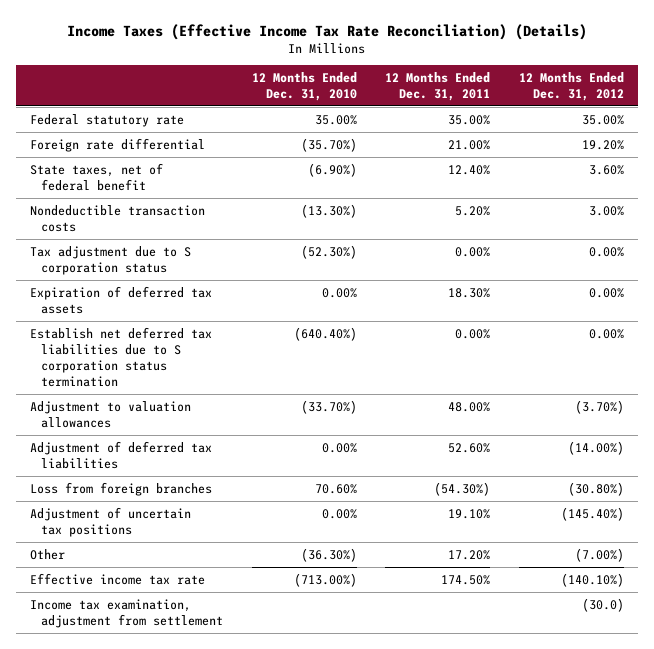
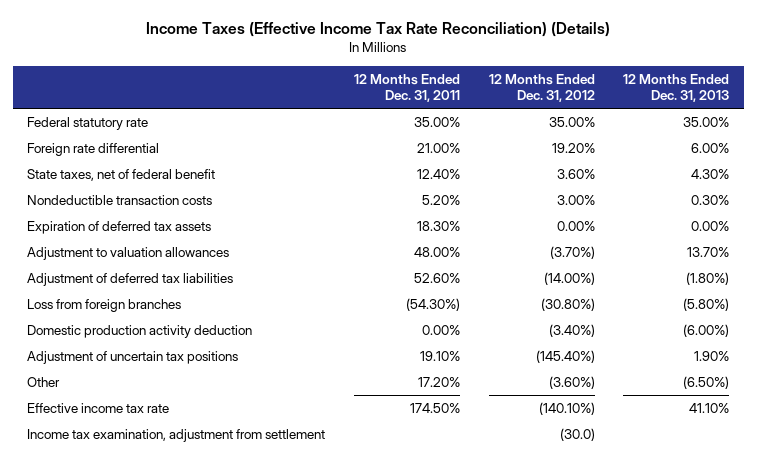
[251,71,357,102] 12 Months Ended Dec. 31, 2010 -> none
none -> [623,74,730,103] 12 Months Ended Dec. 31, 2013
[30,245,192,275] Tax adjustment due to S corporation status -> none
[30,326,213,388] Establish net deferred tax liabilities due to S corporation status termination -> none
none -> [27,325,253,339] Domestic production activity deduction
[574,547,624,562] (7.00%) -> [548,376,595,390] (3.60%)

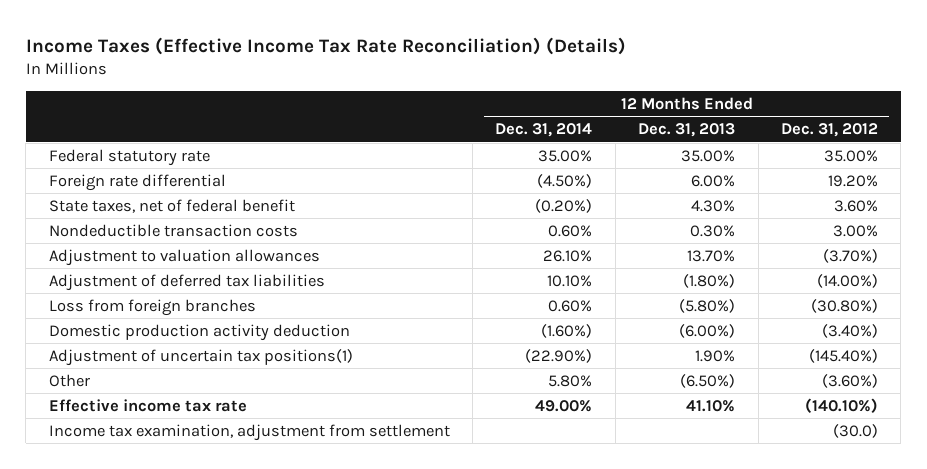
[354,74,461,103] 12 Months Ended Dec. 31, 2011 -> none
none -> [495,123,593,138] Dec. 31, 2014
[27,221,212,235] Expiration of deferred tax assets -> none
[27,351,239,365] Adjustment of uncertain tax positions -> [48,348,353,366] Adjustment of uncertain tax positions(1)

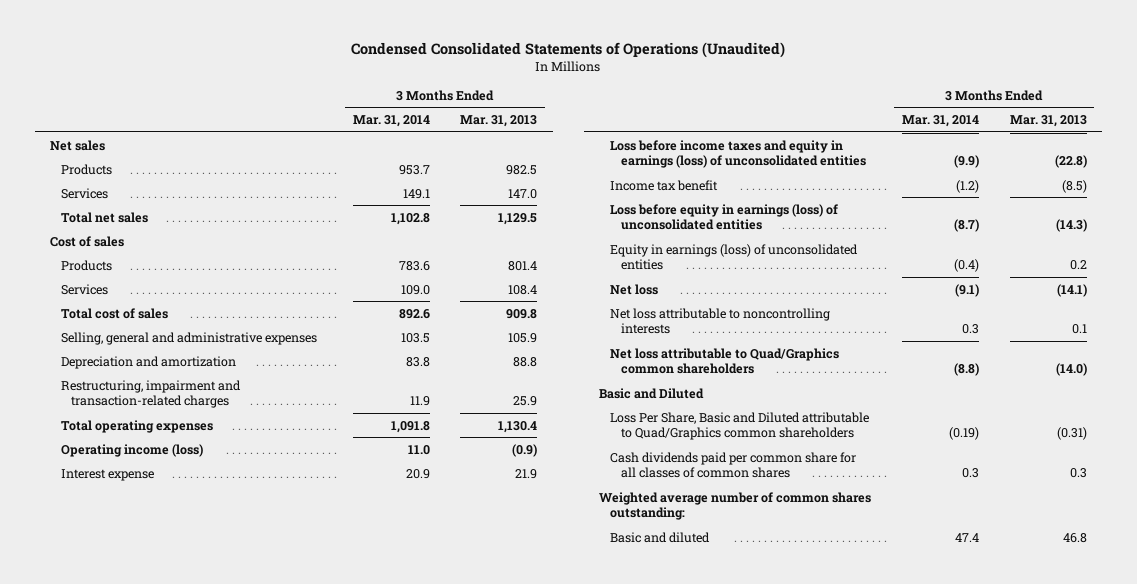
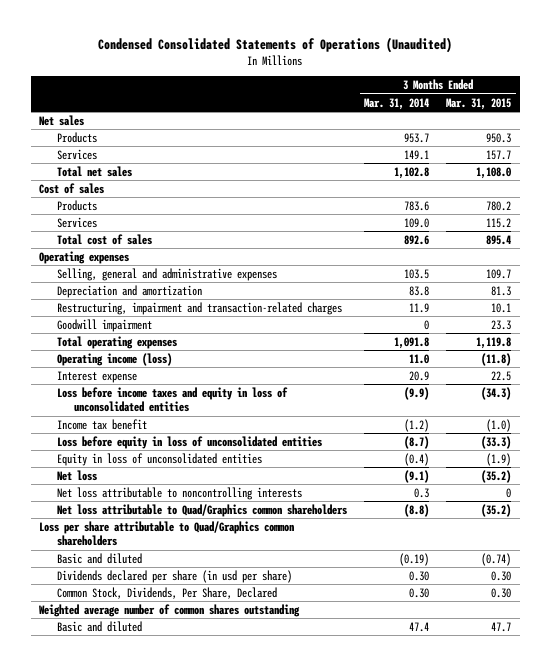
[460,115,538,128] Mar. 31, 2013 -> none
none -> [446,97,512,110] Mar. 31, 2015
none -> [39,250,130,264] Operating expenses
none -> [56,318,152,332] Goodwill impairment
[610,139,866,168] Loss before income taxes and equity in earnings (loss) of unconsolidated entities -> [56,386,288,413] Loss before income taxes and equity in loss of unconsolidated entities
[610,203,839,230] Loss before equity in earnings (loss) of unconsolidated entities -> [56,435,322,449] Loss before equity in loss of unconsolidated entities
[610,243,859,270] Equity in earnings (loss) of unconsolidated entities -> [56,452,262,466] Equity in loss of unconsolidated entities
[599,387,705,399] Basic and Diluted -> none
none -> [39,520,295,547] Loss per share attributable to Quad/Graphics common shareholders
[610,411,870,440] Loss Per Share, Basic and Diluted attributable to Quad/Graphics common shareholders -> [56,552,142,564] Basic and diluted
[610,451,857,478] Cash dividends paid per common share for all classes of common shares -> [56,569,292,583] Dividends declared per share (in usd per share)
[961,467,979,478] 0.3 -> [409,570,430,581] 0.30
none -> [56,586,277,599] Common Stock, Dividends, Per Share, Declared
[599,491,872,520] Weighted average number of common shares outstanding: -> [39,603,301,617] Weighted average number of common shares outstanding

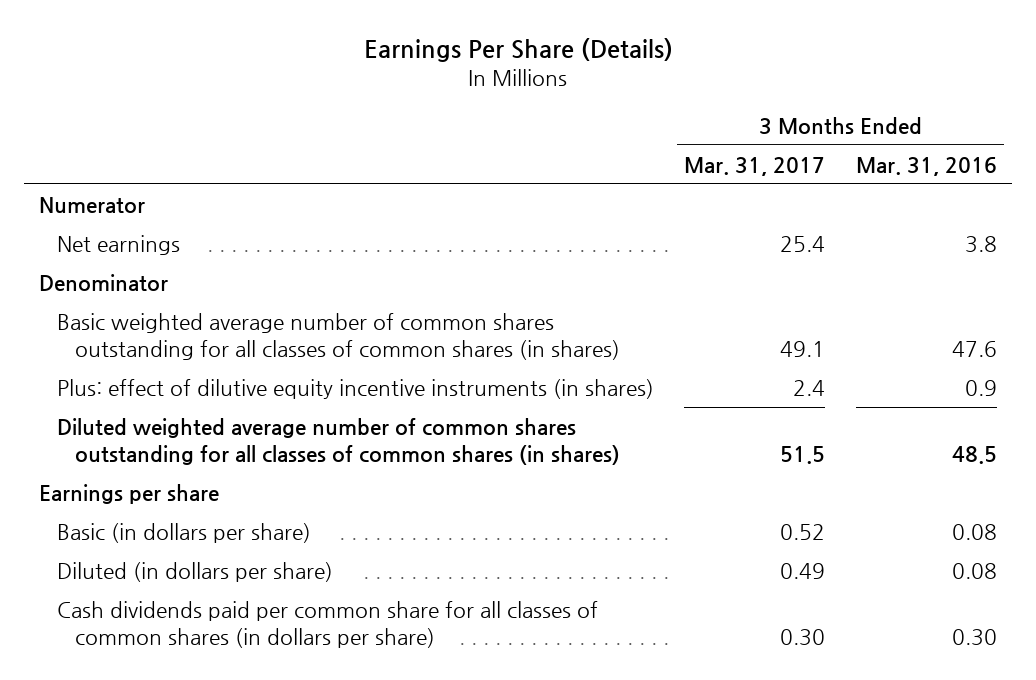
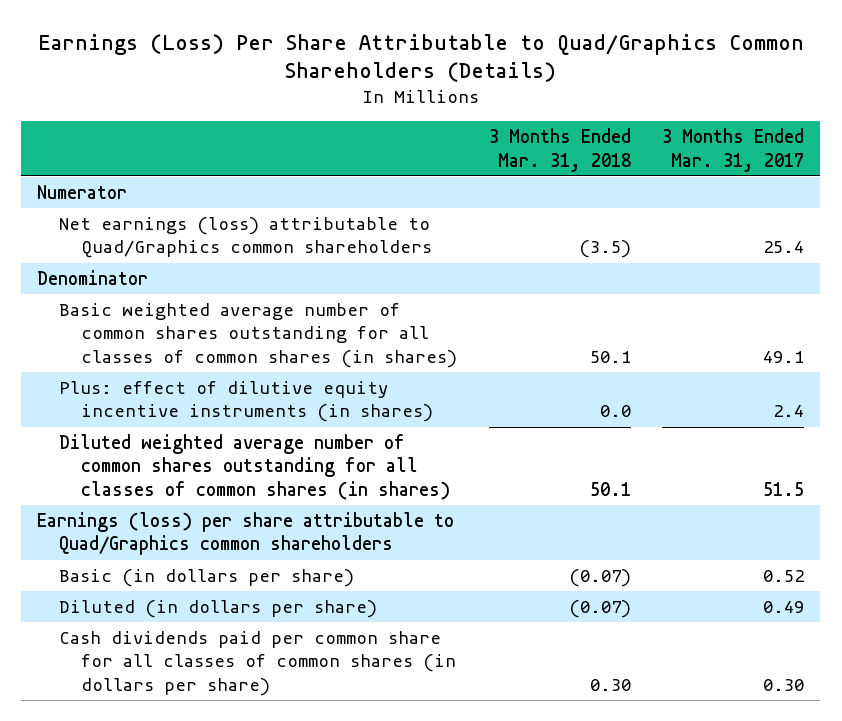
[363,37,673,62] Earnings Per Share (Details) -> [37,33,804,83] Earnings (Loss) Per Share Attributable to Quad/Graphics Common Shareholders (Details)
[855,156,997,176] Mar. 31, 2016 -> none
none -> [488,128,631,172] 3 Months Ended Mar. 31, 2018
[57,234,181,255] Net earnings -> [59,216,432,259] Net earnings (loss) attributable to Quad/Graphics common shareholders
[39,483,220,504] Earnings per share -> [37,511,455,556] Earnings (loss) per share attributable to Quad/Graphics common shareholders

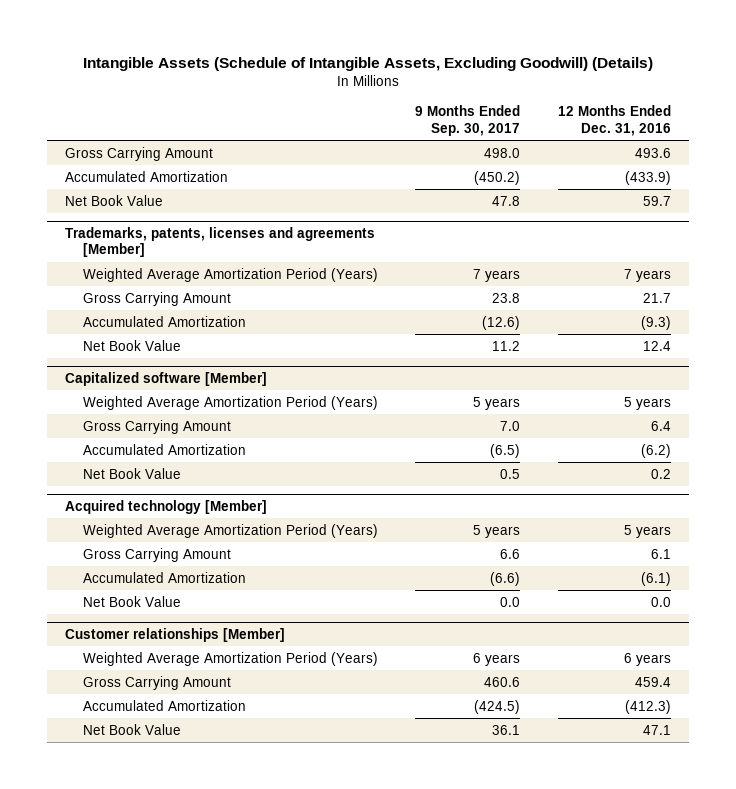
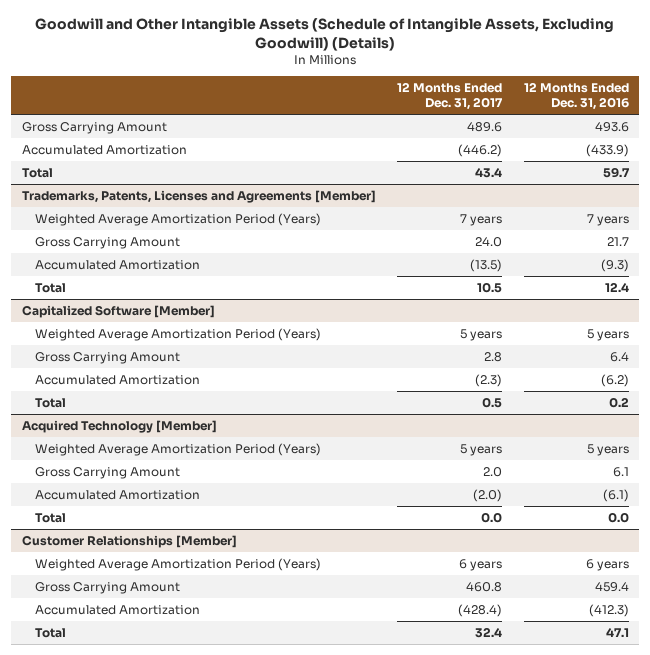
[82,56,653,71] Intangible Assets (Schedule of Intangible Assets, Excluding Goodwill) (Details) -> [35,18,615,52] Goodwill and Other Intangible Assets (Schedule of Intangible Assets, Excluding Goodwill) (Details)
[415,105,521,136] 9 Months Ended Sep. 30, 2017 -> none
none -> [397,82,504,111] 12 Months Ended Dec. 31, 2017
[65,194,164,206] Net Book Value -> [21,168,53,179] Total
[65,227,376,258] Trademarks, patents, licenses and agreements [Member] -> [21,190,376,204] Trademarks, Patents, Licenses and Agreements [Member]
[83,339,182,351] Net Book Value -> [34,283,66,294] Total
[65,372,268,387] Capitalized software [Member] -> [21,305,215,319] Capitalized Software [Member]
[83,467,182,479] Net Book Value -> [34,398,66,409] Total
[65,500,268,515] Acquired technology [Member] -> [21,420,217,434] Acquired Technology [Member]
[83,595,182,607] Net Book Value -> [34,513,66,524] Total
[65,628,286,643] Customer relationships [Member] -> [21,535,237,549] Customer Relationships [Member]
[83,723,182,735] Net Book Value -> [34,628,66,639] Total

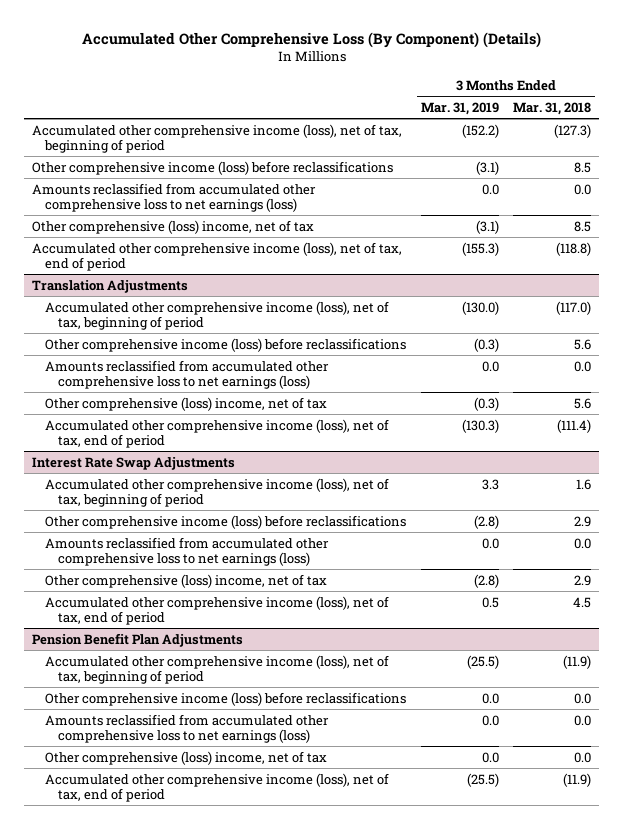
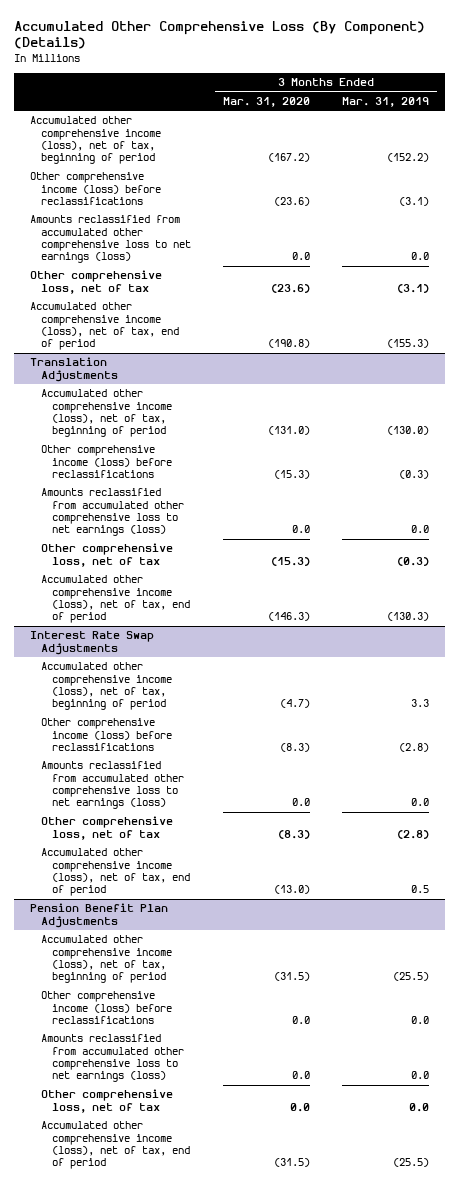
[513,101,592,115] Mar. 31, 2018 -> none
none -> [223,96,311,107] Mar. 31, 2020
[31,219,314,234] Other comprehensive (loss) income, net of tax -> [30,270,163,294] Other comprehensive loss, net of tax
[45,396,328,411] Other comprehensive (loss) income, net of tax -> [41,543,174,567] Other comprehensive loss, net of tax
[45,573,328,588] Other comprehensive (loss) income, net of tax -> [41,816,174,840] Other comprehensive loss, net of tax
[45,750,328,765] Other comprehensive (loss) income, net of tax -> [41,1089,174,1113] Other comprehensive loss, net of tax

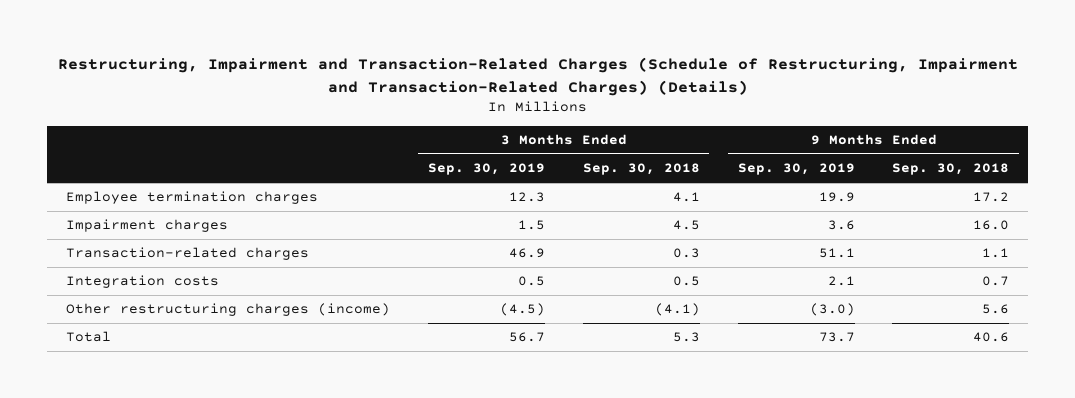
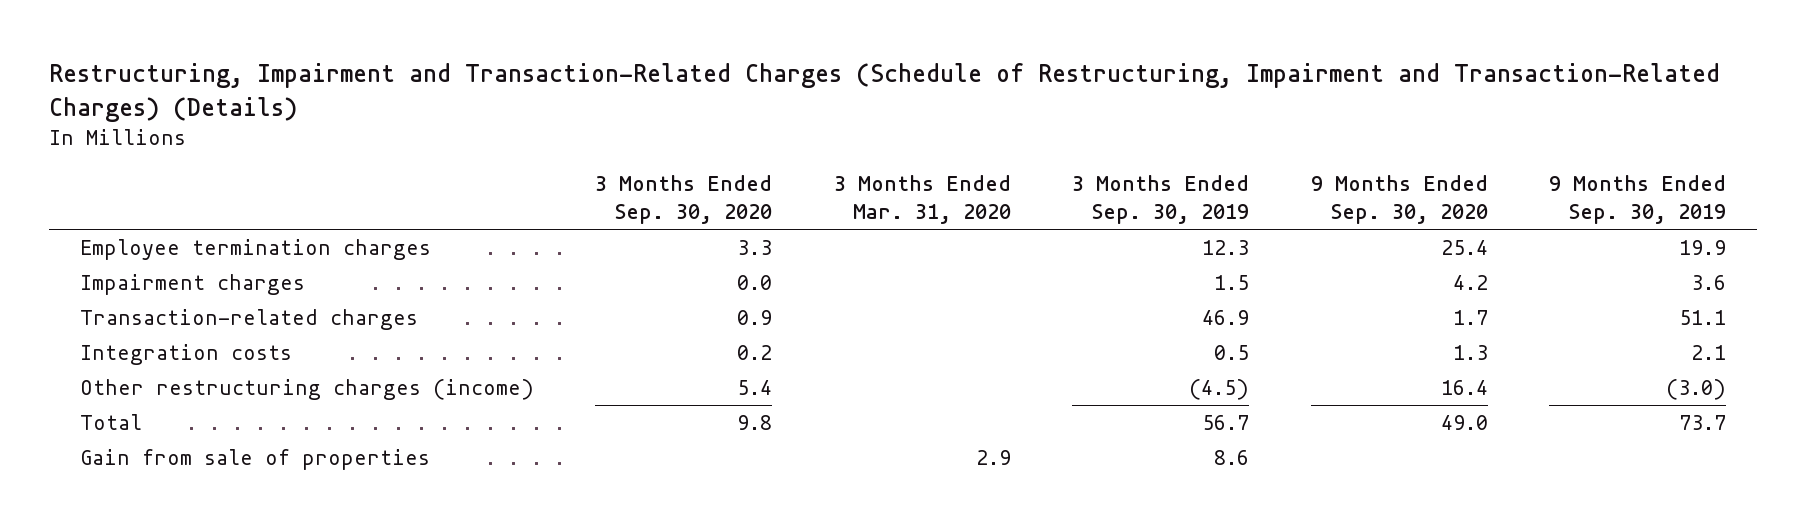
[582,163,700,176] Sep. 30, 2018 -> none
[892,163,1010,176] Sep. 30, 2018 -> none
none -> [595,175,773,224] 3 Months Ended Sep. 30, 2020
none -> [833,175,1011,224] 3 Months Ended Mar. 31, 2020
none -> [1310,175,1488,224] 9 Months Ended Sep. 30, 2020
none -> [79,449,430,471] Gain from sale of properties

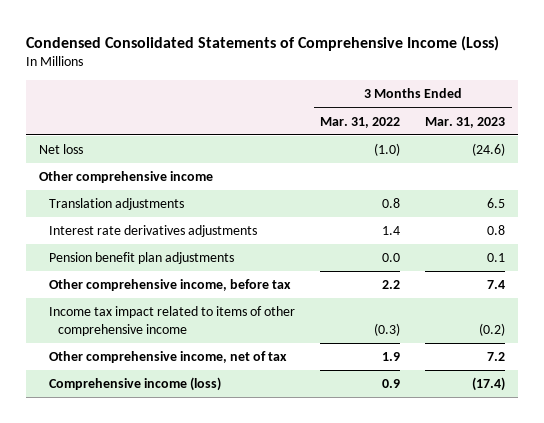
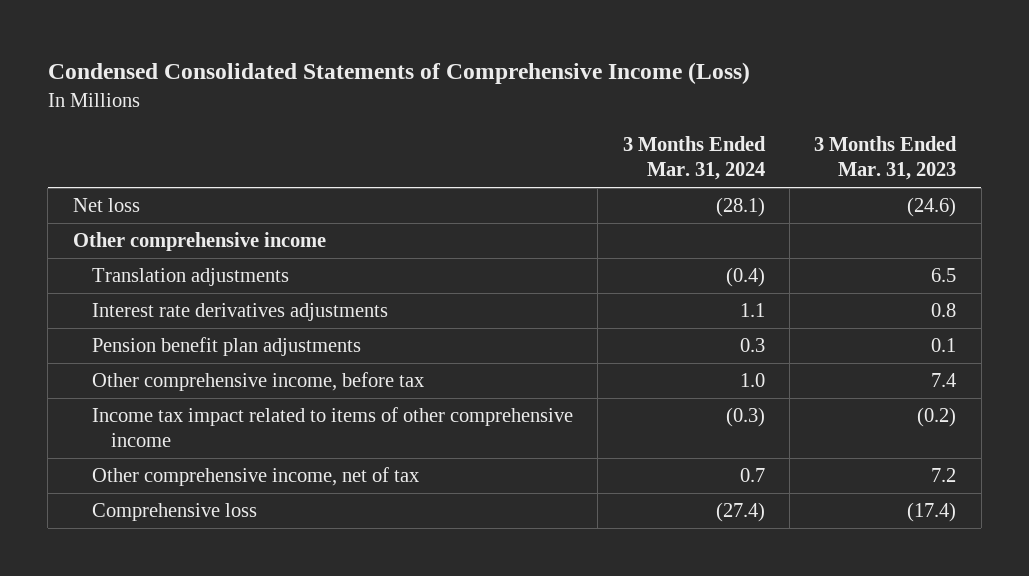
[319,116,400,128] Mar. 31, 2022 -> none
none -> [622,136,766,181] 3 Months Ended Mar. 31, 2024
[48,377,221,392] Comprehensive income (loss) -> [91,503,257,522] Comprehensive loss

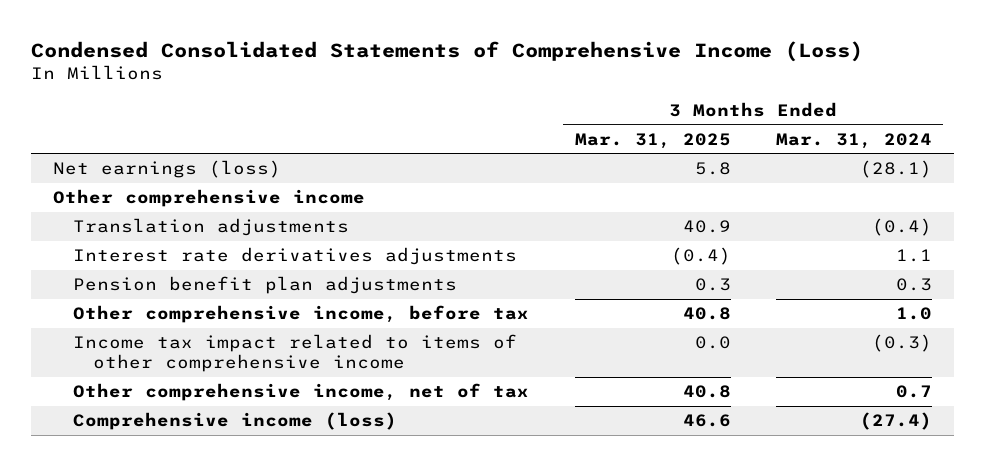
[814,136,958,181] 3 Months Ended Mar. 31, 2023 -> none
none -> [574,132,731,149] Mar. 31, 2025
[72,198,140,213] Net loss -> [53,160,282,179] Net earnings (loss)
[91,503,257,522] Comprehensive loss -> [73,412,398,431] Comprehensive income (loss)

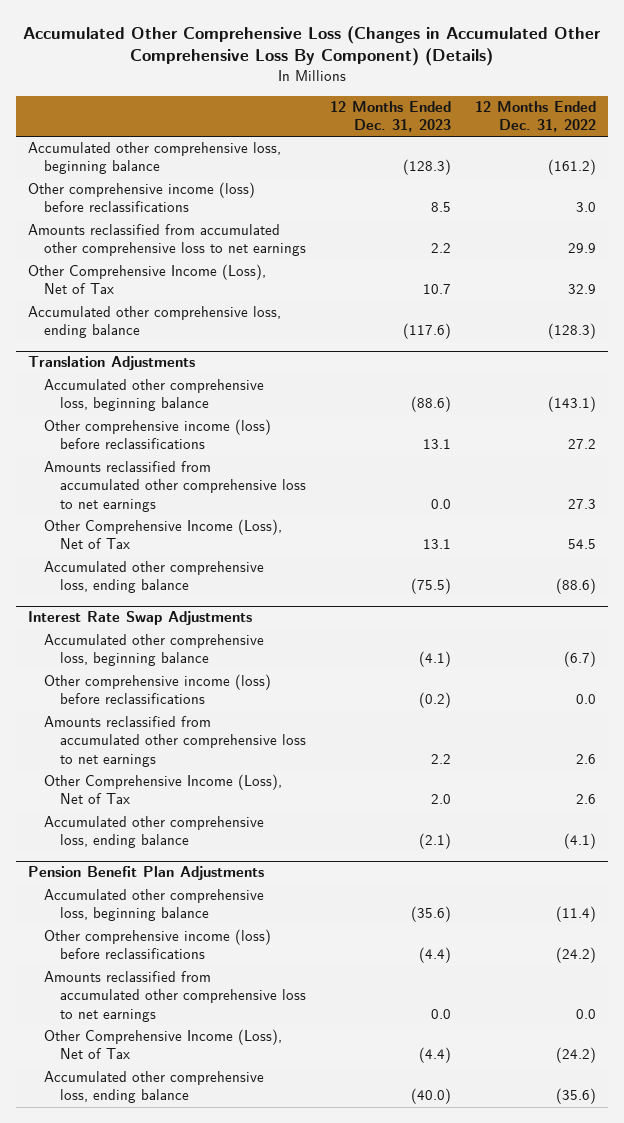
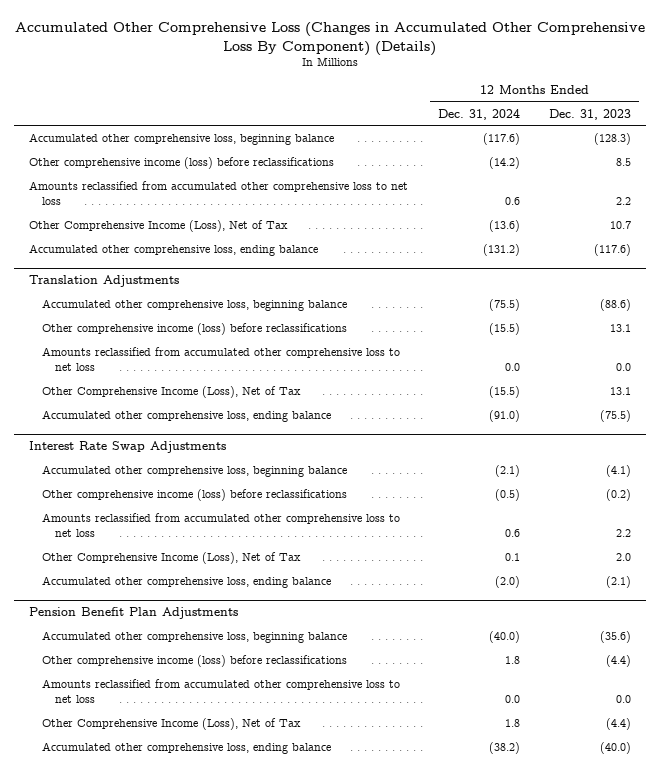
[475,100,597,133] 12 Months Ended Dec. 31, 2022 -> none
none -> [437,108,520,120] Dec. 31, 2024
[28,224,306,257] Amounts reclassified from accumulated other comprehensive loss to net earnings -> [29,180,409,205] Amounts reclassified from accumulated other comprehensive loss to net loss
[43,461,306,512] Amounts reclassified from accumulated other comprehensive loss to net earnings -> [41,346,400,371] Amounts reclassified from accumulated other comprehensive loss to net loss
[43,716,306,767] Amounts reclassified from accumulated other comprehensive loss to net earnings -> [41,512,400,537] Amounts reclassified from accumulated other comprehensive loss to net loss
[43,971,306,1022] Amounts reclassified from accumulated other comprehensive loss to net earnings -> [41,678,400,703] Amounts reclassified from accumulated other comprehensive loss to net loss

